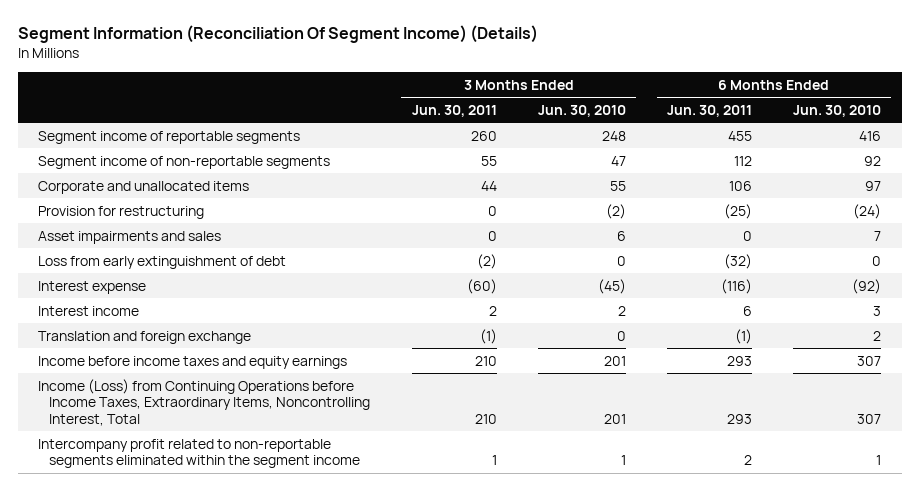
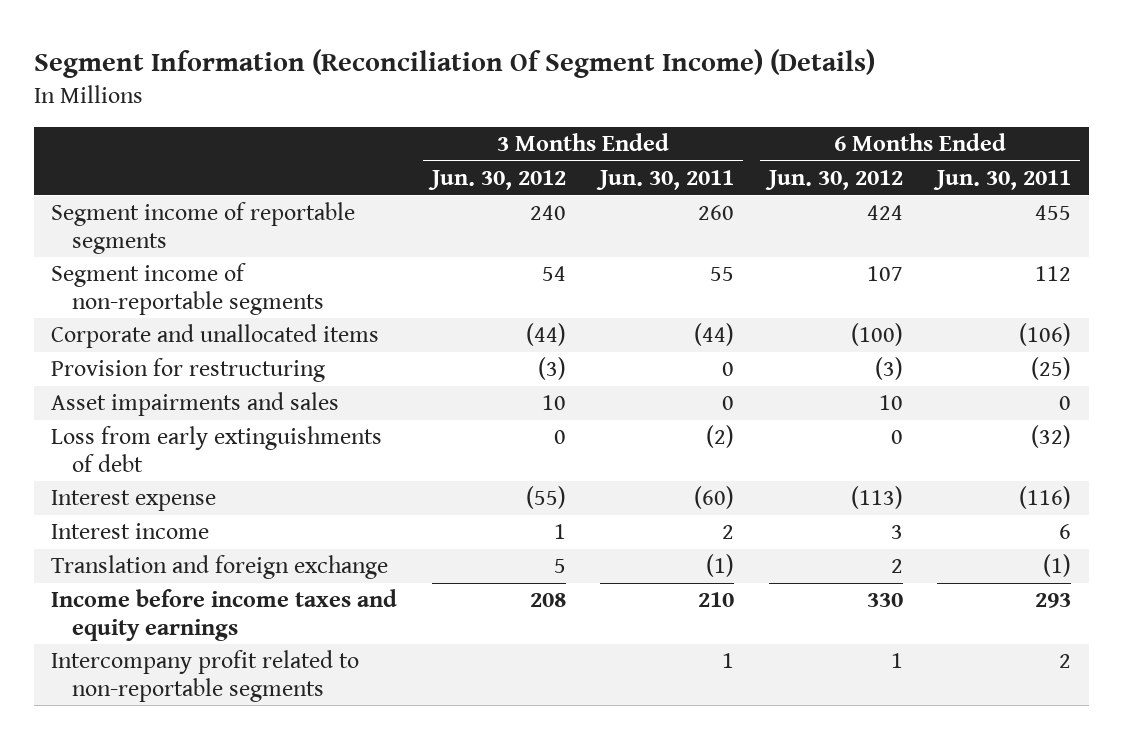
[537,104,626,117] Jun. 30, 2010 -> none
[793,104,882,117] Jun. 30, 2010 -> none
none -> [427,170,566,191] Jun. 30, 2012
none -> [764,170,903,191] Jun. 30, 2012
[480,180,497,191] 44 -> [694,323,735,347] (44)
[728,180,752,191] 106 -> [1019,323,1072,347] (106)
[38,255,287,269] Loss from early extinguishment of debt -> [51,426,383,473] Loss from early extinguishments of debt
[38,378,371,426] Income (Loss) from Continuing Operations before Income Taxes, Extraordinary Items, Noncontrolling Interest, Total -> none
[38,438,361,469] Intercompany profit related to non-reportable segments eliminated within the segment income -> [51,650,360,703] Intercompany profit related to non-reportable segments

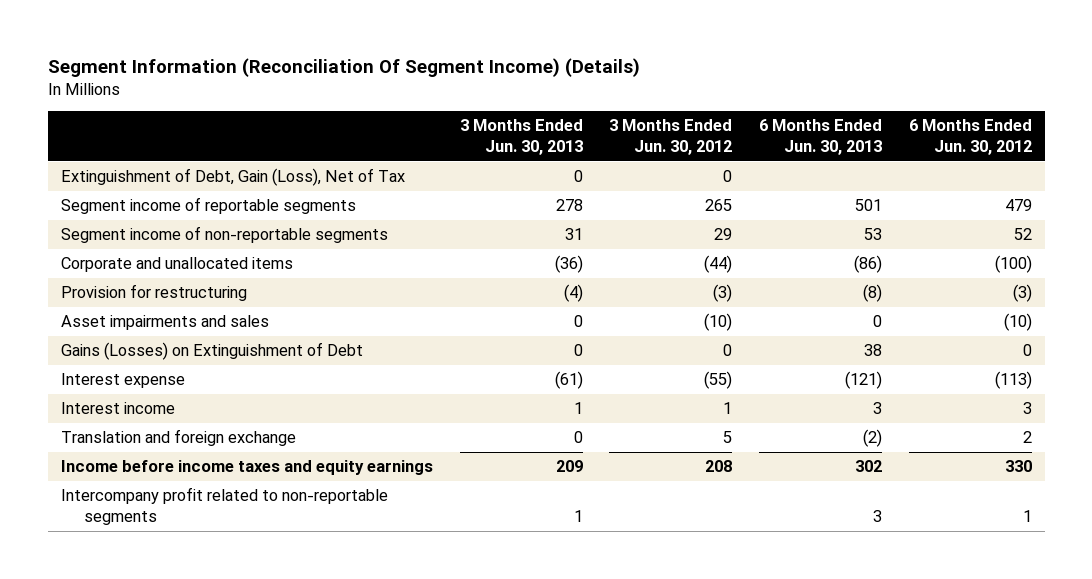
[596,170,735,191] Jun. 30, 2011 -> none
[933,170,1072,191] Jun. 30, 2011 -> none
none -> [459,119,583,156] 3 Months Ended Jun. 30, 2013
none -> [758,119,882,156] 6 Months Ended Jun. 30, 2013
none -> [60,168,405,187] Extinguishment of Debt, Gain (Loss), Net of Tax
[529,205,566,221] 240 -> [705,199,733,212] 265
[866,205,903,221] 424 -> [1004,199,1032,212] 479
[541,266,566,282] 54 -> [714,228,733,241] 29
[866,266,903,282] 107 -> [1013,228,1032,241] 52
[541,395,566,411] 10 -> [704,313,733,332] (10)
[878,395,903,411] 10 -> [1003,313,1032,332] (10)
[51,426,383,473] Loss from early extinguishments of debt -> [60,342,363,361] Gains (Losses) on Extinguishment of Debt

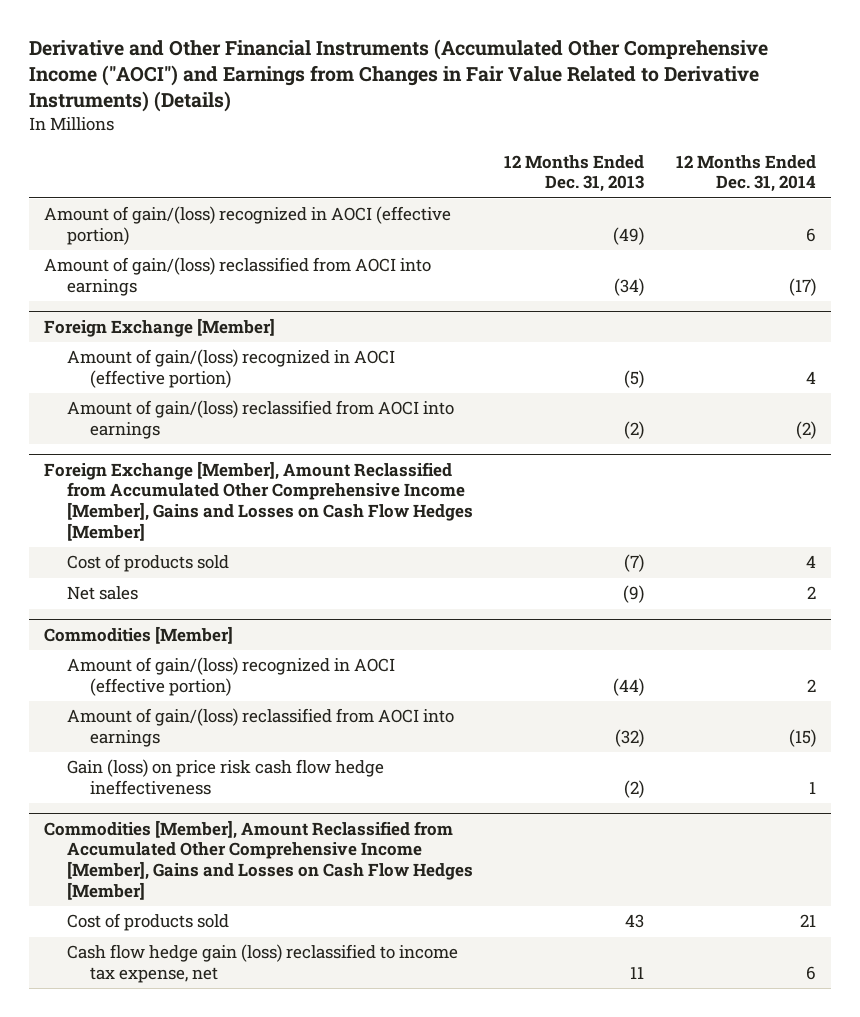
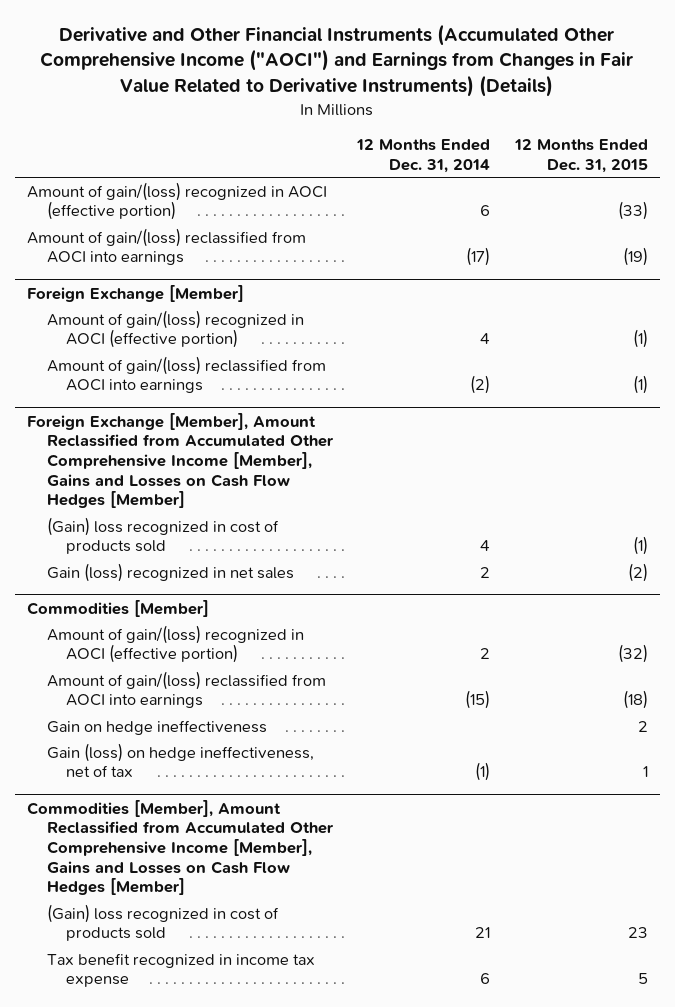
[504,154,645,193] 12 Months Ended Dec. 31, 2013 -> none
none -> [513,139,648,174] 12 Months Ended Dec. 31, 2015
[67,554,230,573] Cost of products sold -> [46,516,279,555] (Gain) loss recognized in cost of products sold
[67,586,139,601] Net sales -> [46,562,294,582] Gain (loss) recognized in net sales
[67,759,385,796] Gain (loss) on price risk cash flow hedge ineffectiveness -> none
none -> [46,719,267,735] Gain on hedge ineffectiveness
none -> [46,742,314,778] Gain (loss) on hedge ineffectiveness, net of tax
[67,913,230,932] Cost of products sold -> [46,903,279,942] (Gain) loss recognized in cost of products sold
[67,944,459,984] Cash flow hedge gain (loss) reclassified to income tax expense, net -> [46,952,315,988] Tax benefit recognized in income tax expense

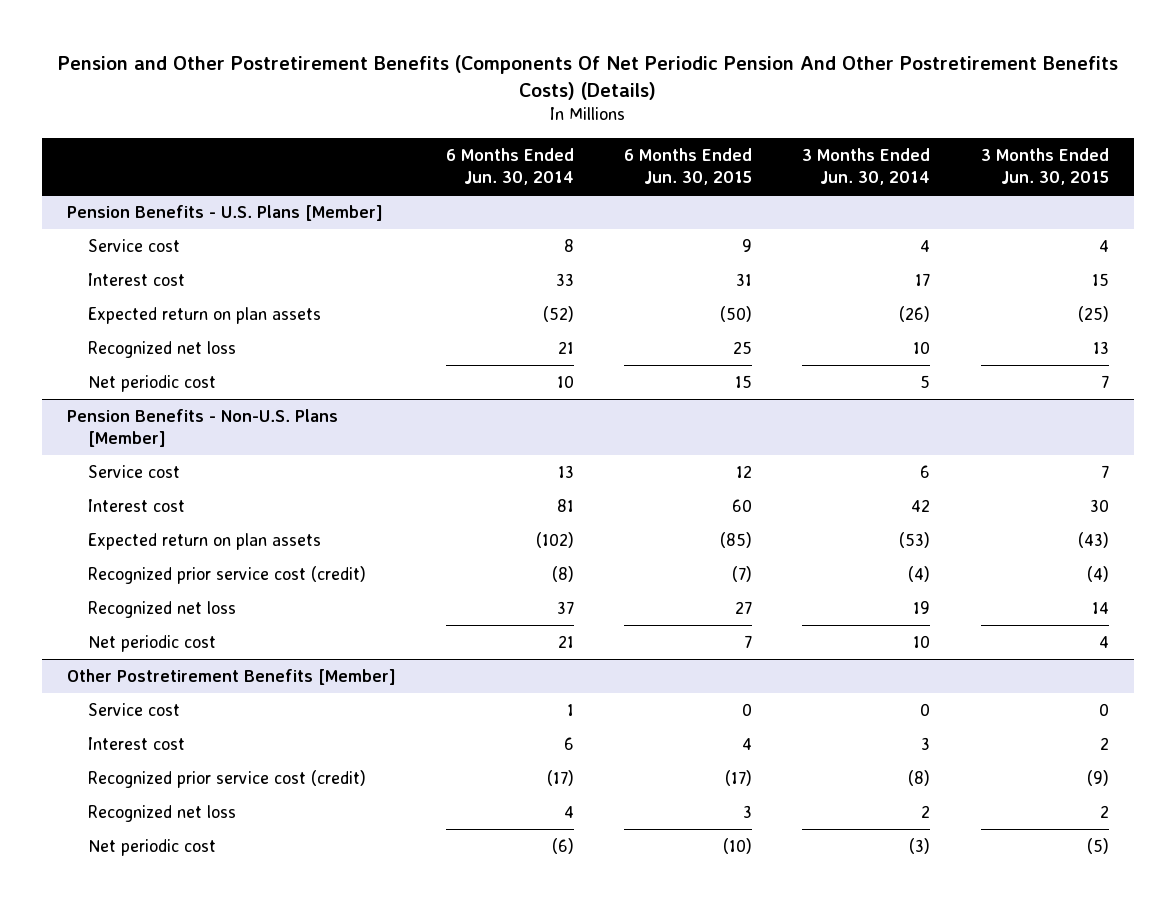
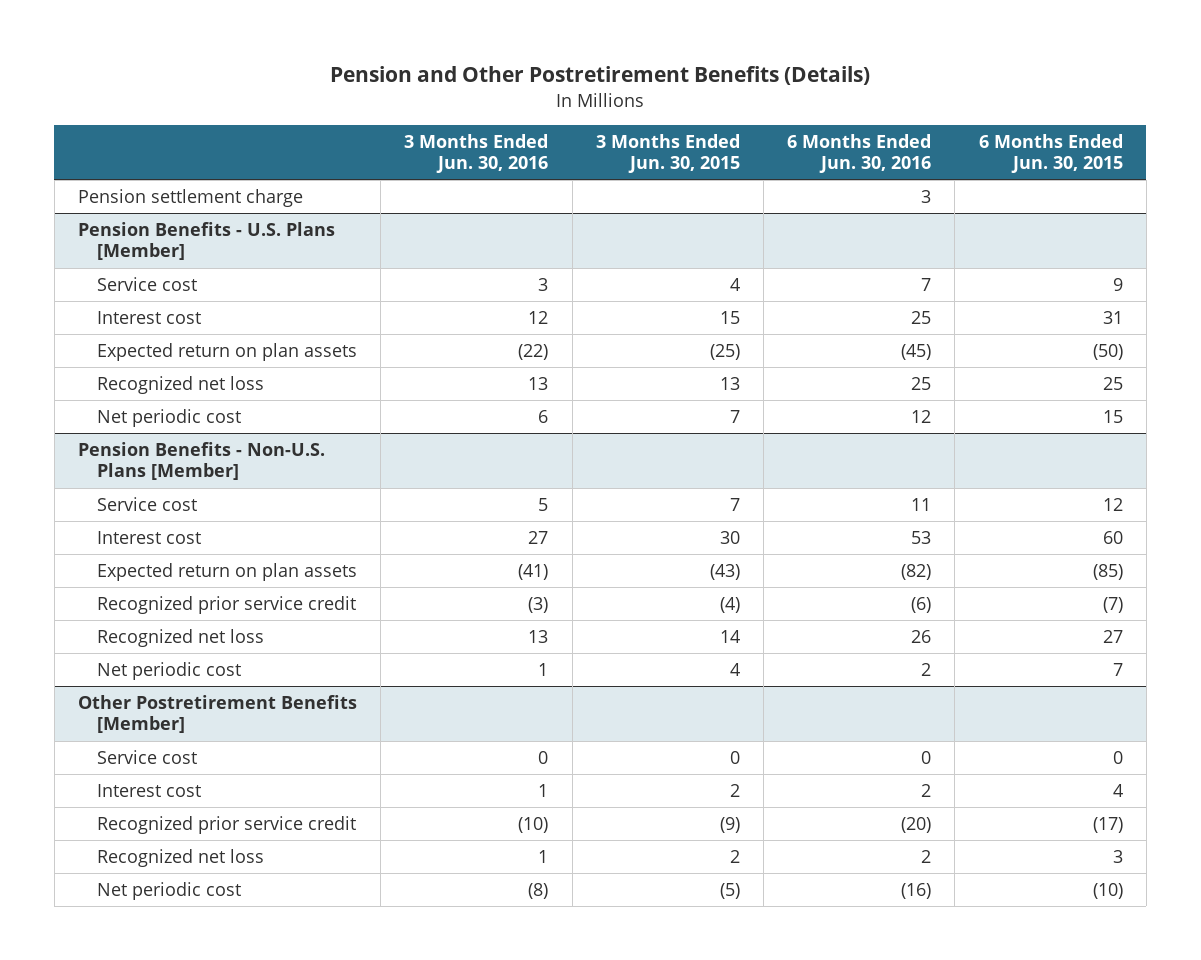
[57,54,1118,100] Pension and Other Postretirement Benefits (Components Of Net Periodic Pension And Other Postretirement Benefits Costs) (Details) -> [330,66,871,86] Pension and Other Postretirement Benefits (Details)
[446,147,575,186] 6 Months Ended Jun. 30, 2014 -> none
[802,147,931,186] 3 Months Ended Jun. 30, 2014 -> none
none -> [404,133,549,174] 3 Months Ended Jun. 30, 2016
none -> [787,133,932,174] 6 Months Ended Jun. 30, 2016
none -> [77,189,303,208] Pension settlement charge
[88,565,367,584] Recognized prior service cost (credit) -> [96,596,356,615] Recognized prior service credit
[88,769,367,788] Recognized prior service cost (credit) -> [96,816,356,835] Recognized prior service credit

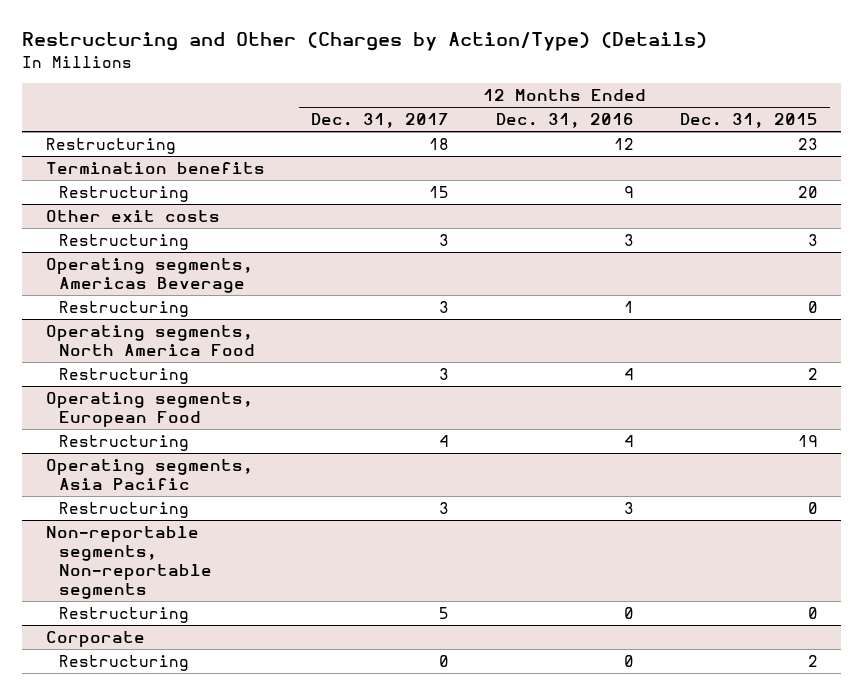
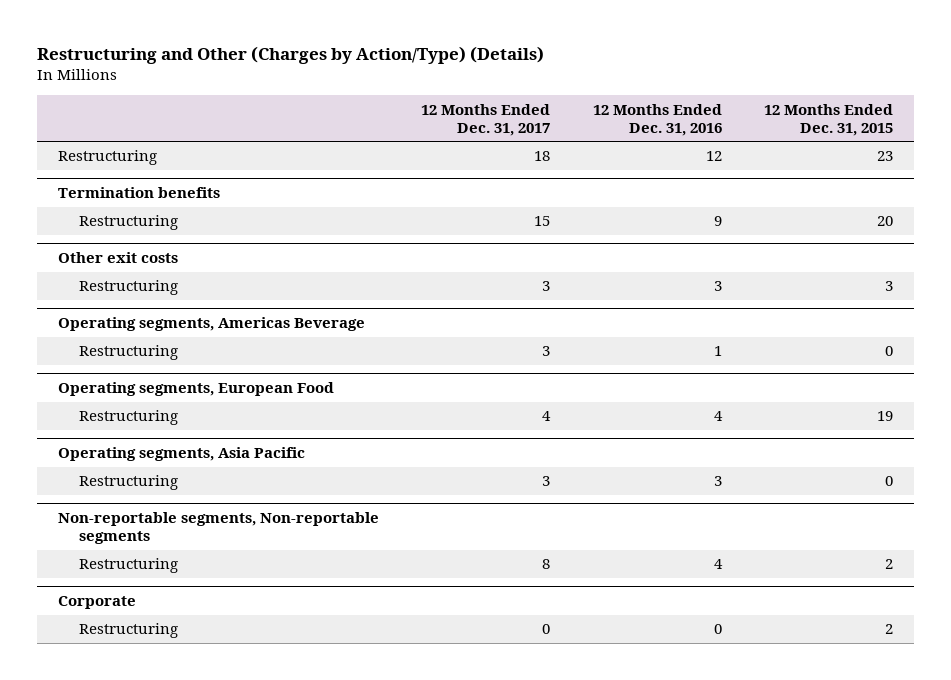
[45,324,256,357] Operating segments, North America Food -> none
[59,367,190,384] Restructuring -> none
[439,606,450,619] 5 -> [542,559,551,570] 8
[623,606,634,619] 0 -> [713,559,723,570] 4
[807,606,818,619] 0 -> [884,559,893,570] 2

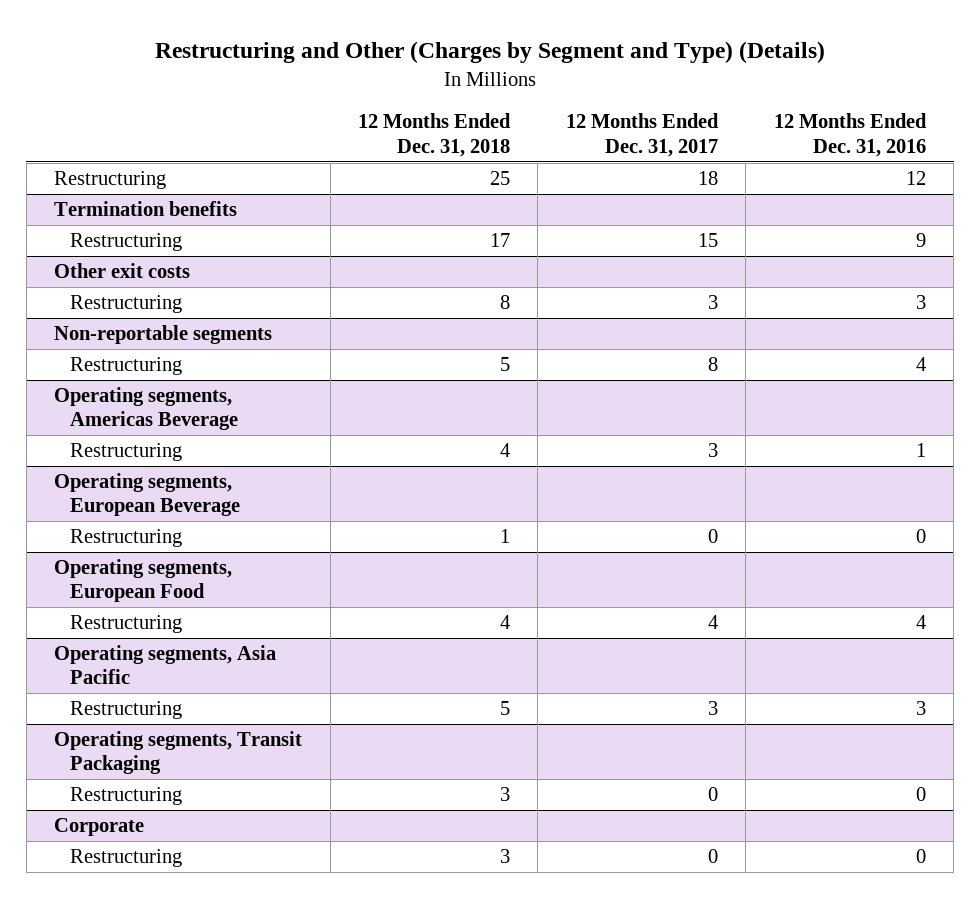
[36,46,544,65] Restructuring and Other (Charges by Action/Type) (Details) -> [154,41,825,64] Restructuring and Other (Charges by Segment and Type) (Details)
[763,103,893,136] 12 Months Ended Dec. 31, 2015 -> none
none -> [358,113,512,157] 12 Months Ended Dec. 31, 2018
none -> [54,325,273,345] Non-reportable segments
none -> [69,357,182,376] Restructuring
none -> [54,473,240,517] Operating segments, European Beverage
none -> [69,529,182,548] Restructuring
[58,512,380,545] Non-reportable segments, Non-reportable segments -> none
none -> [54,731,303,775] Operating segments, Transit Packaging
[542,559,551,570] 8 -> [707,787,718,802] 0
[713,559,723,570] 4 -> [915,787,926,802] 0

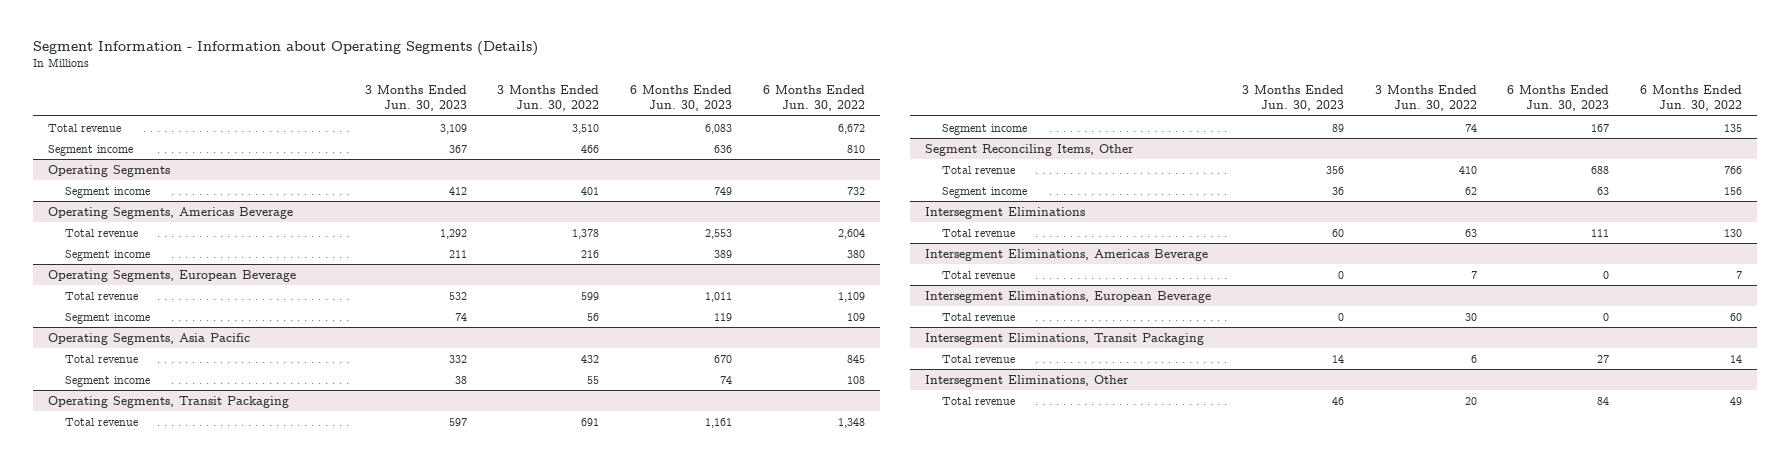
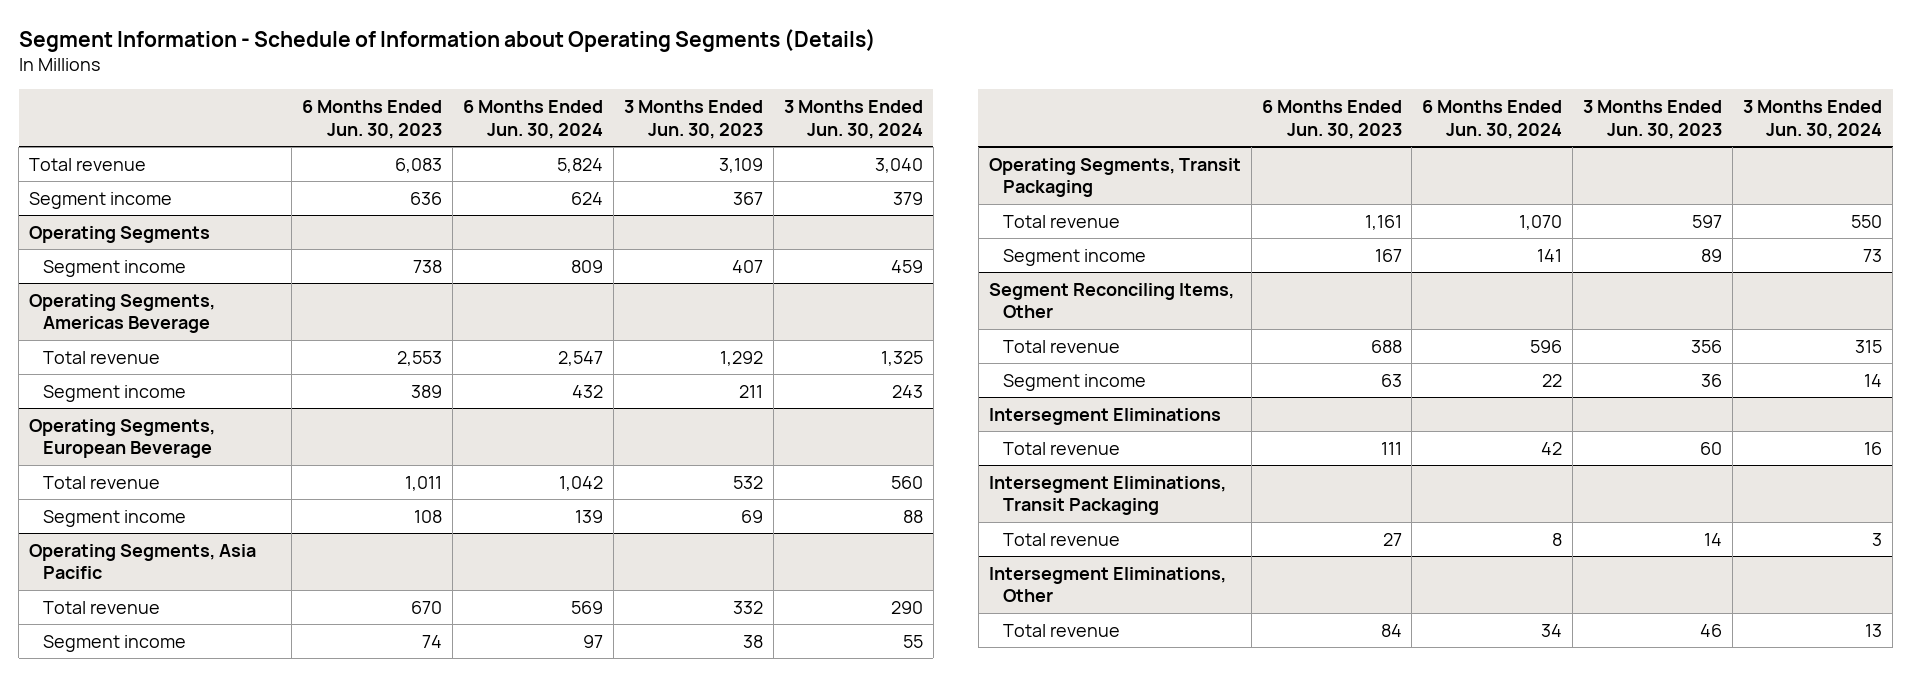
[32,41,538,57] Segment Information - Information about Operating Segments (Details) -> [18,28,876,52] Segment Information - Schedule of Information about Operating Segments (Details)
[497,84,600,112] 3 Months Ended Jun. 30, 2022 -> none
[762,84,865,112] 6 Months Ended Jun. 30, 2022 -> none
none -> [462,99,603,139] 6 Months Ended Jun. 30, 2024
none -> [783,99,923,139] 3 Months Ended Jun. 30, 2024
[448,186,467,195] 412 -> [731,259,763,273] 407
[714,186,733,195] 749 -> [413,259,443,273] 738
[454,312,467,321] 74 -> [740,509,763,523] 69
[714,312,733,321] 119 -> [414,509,443,523] 108
[925,248,1209,261] Intersegment Eliminations, Americas Beverage -> none
[942,270,1016,279] Total revenue -> none
[925,290,1212,303] Intersegment Eliminations, European Beverage -> none
[942,312,1016,321] Total revenue -> none

